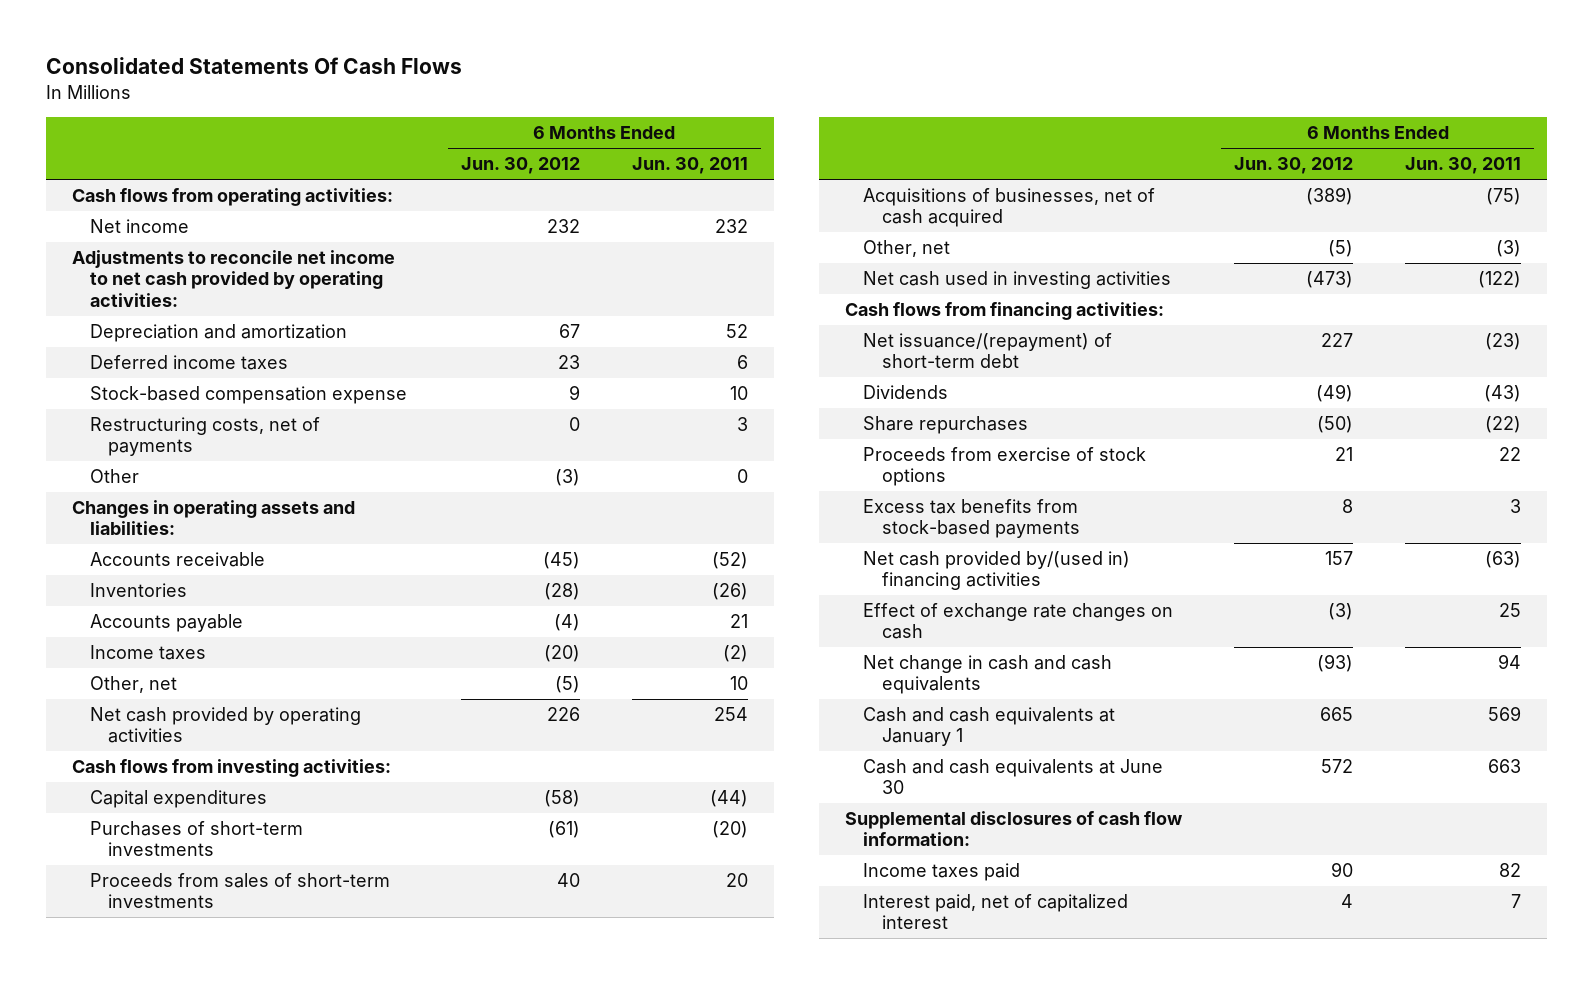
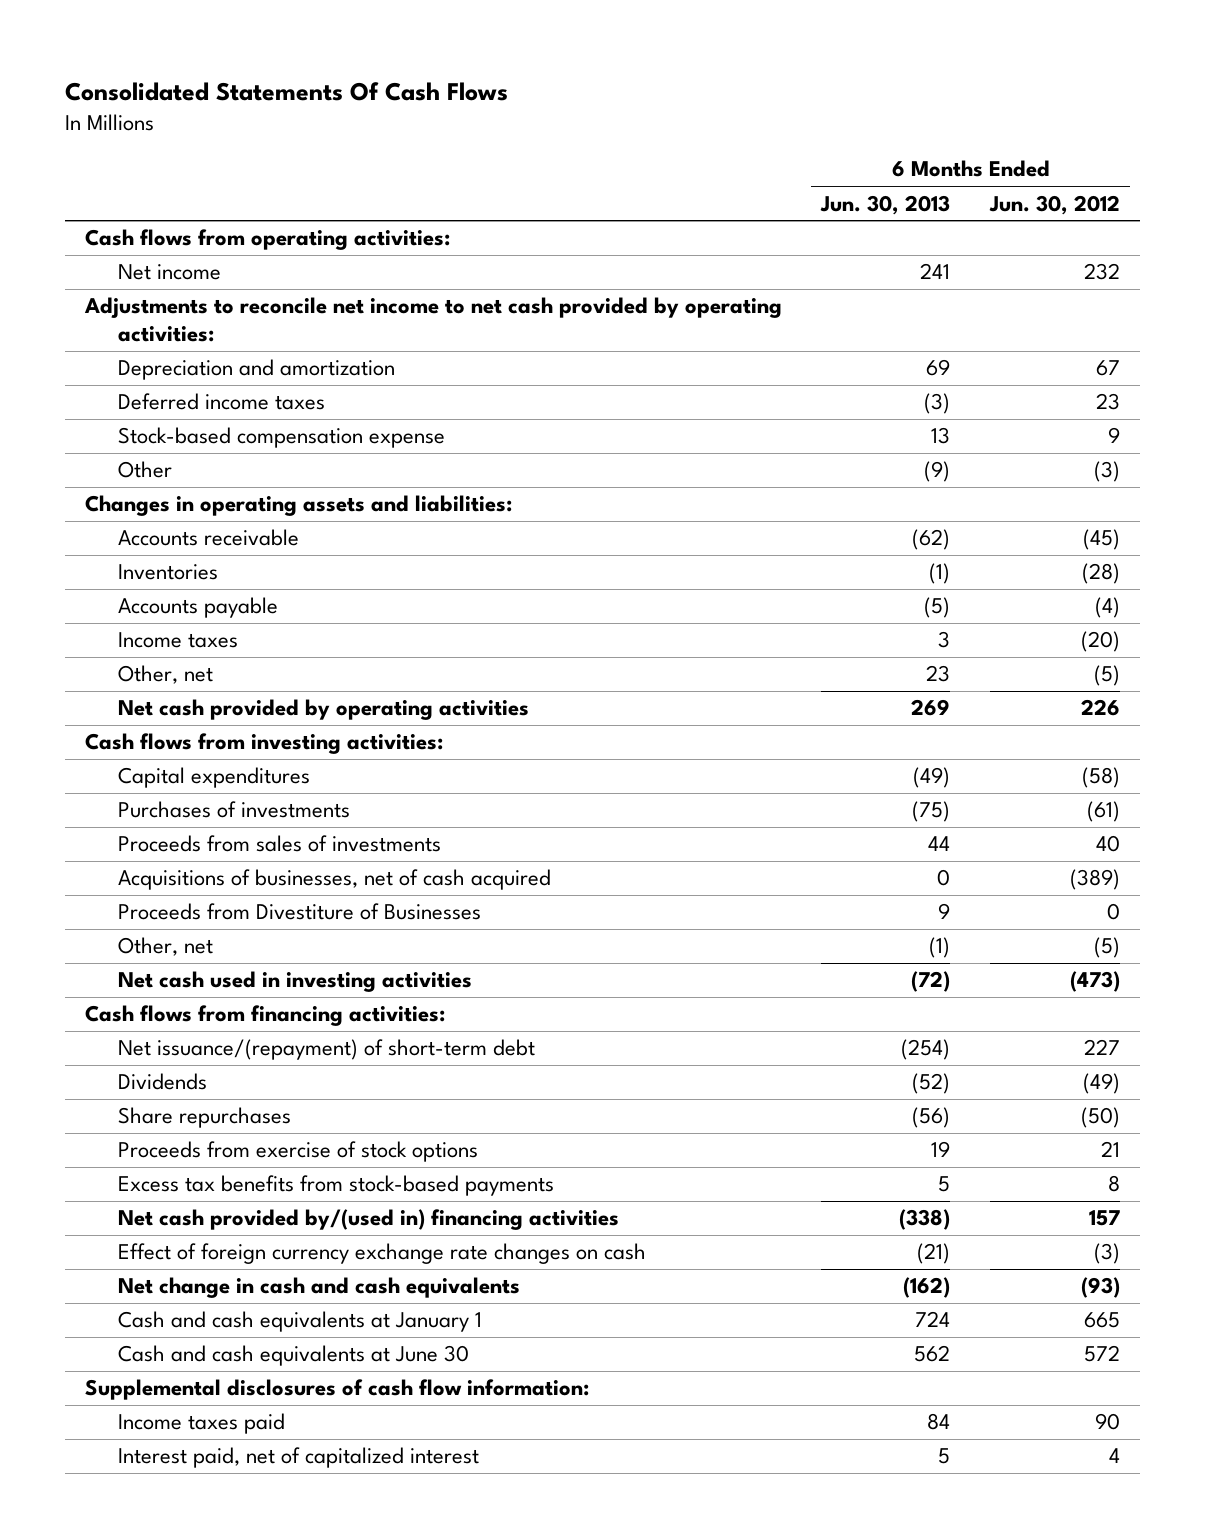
[631,157,748,175] Jun. 30, 2011 -> none
none -> [820,194,951,215] Jun. 30, 2013
[90,417,321,457] Restructuring costs, net of payments -> none
[90,821,304,857] Purchases of short-term investments -> [117,801,350,819] Purchases of investments
[90,873,391,909] Proceeds from sales of short-term investments -> [117,835,441,853] Proceeds from sales of investments
none -> [117,903,481,921] Proceeds from Divestiture of Businesses
[863,603,1174,640] Effect of exchange rate changes on cash -> [117,1243,646,1265] Effect of foreign currency exchange rate changes on cash

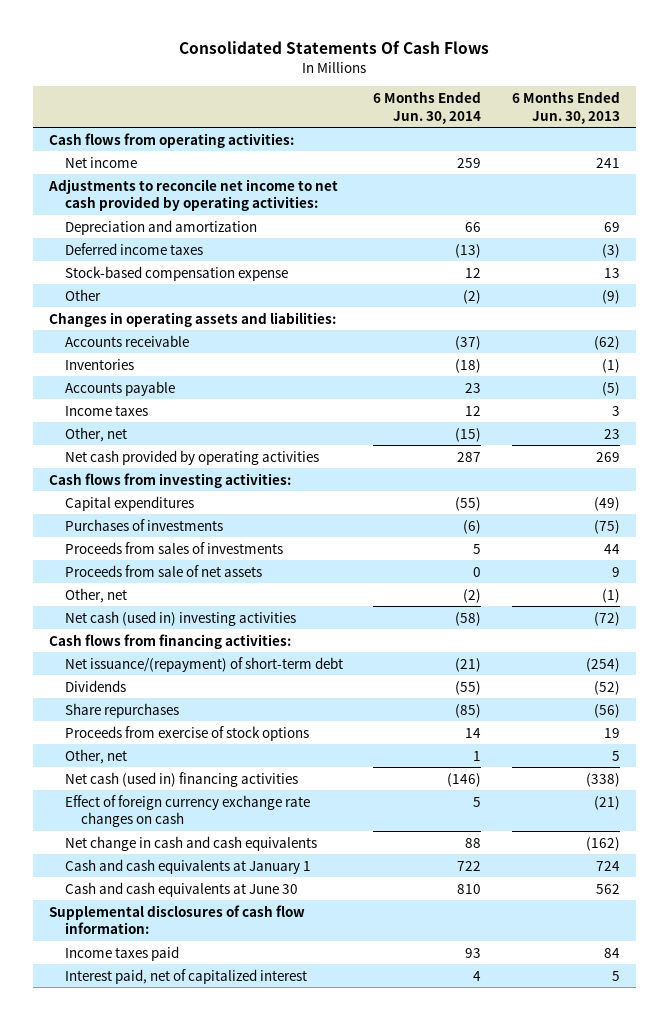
[988,194,1120,215] Jun. 30, 2012 -> none
none -> [373,91,482,124] 6 Months Ended Jun. 30, 2014
[117,869,551,891] Acquisitions of businesses, net of cash acquired -> none
[117,903,481,921] Proceeds from Divestiture of Businesses -> none
none -> [64,564,262,577] Proceeds from sale of net assets
[117,971,472,993] Net cash used in investing activities -> [64,610,296,626] Net cash (used in) investing activities
[117,1175,554,1197] Excess tax benefits from stock-based payments -> [64,748,127,764] Other, net
[117,1209,619,1231] Net cash provided by/(used in) financing activities -> [64,771,298,787] Net cash (used in) financing activities

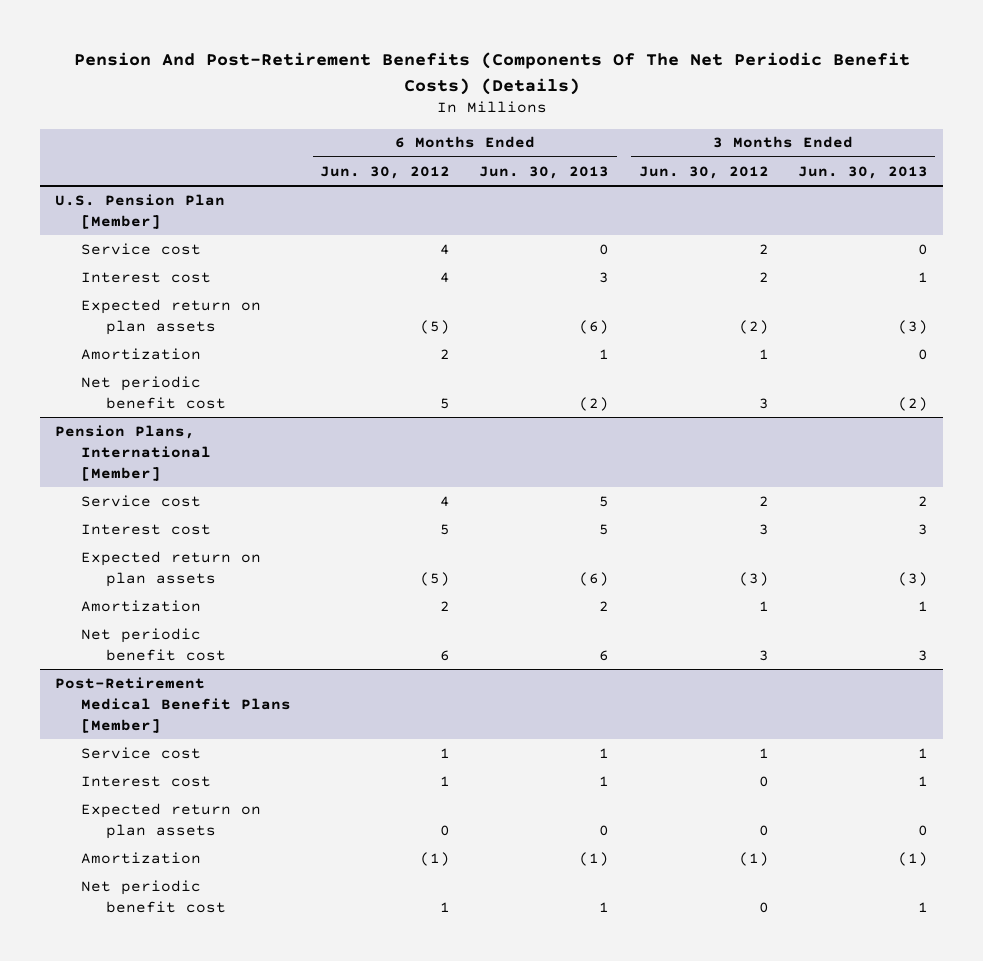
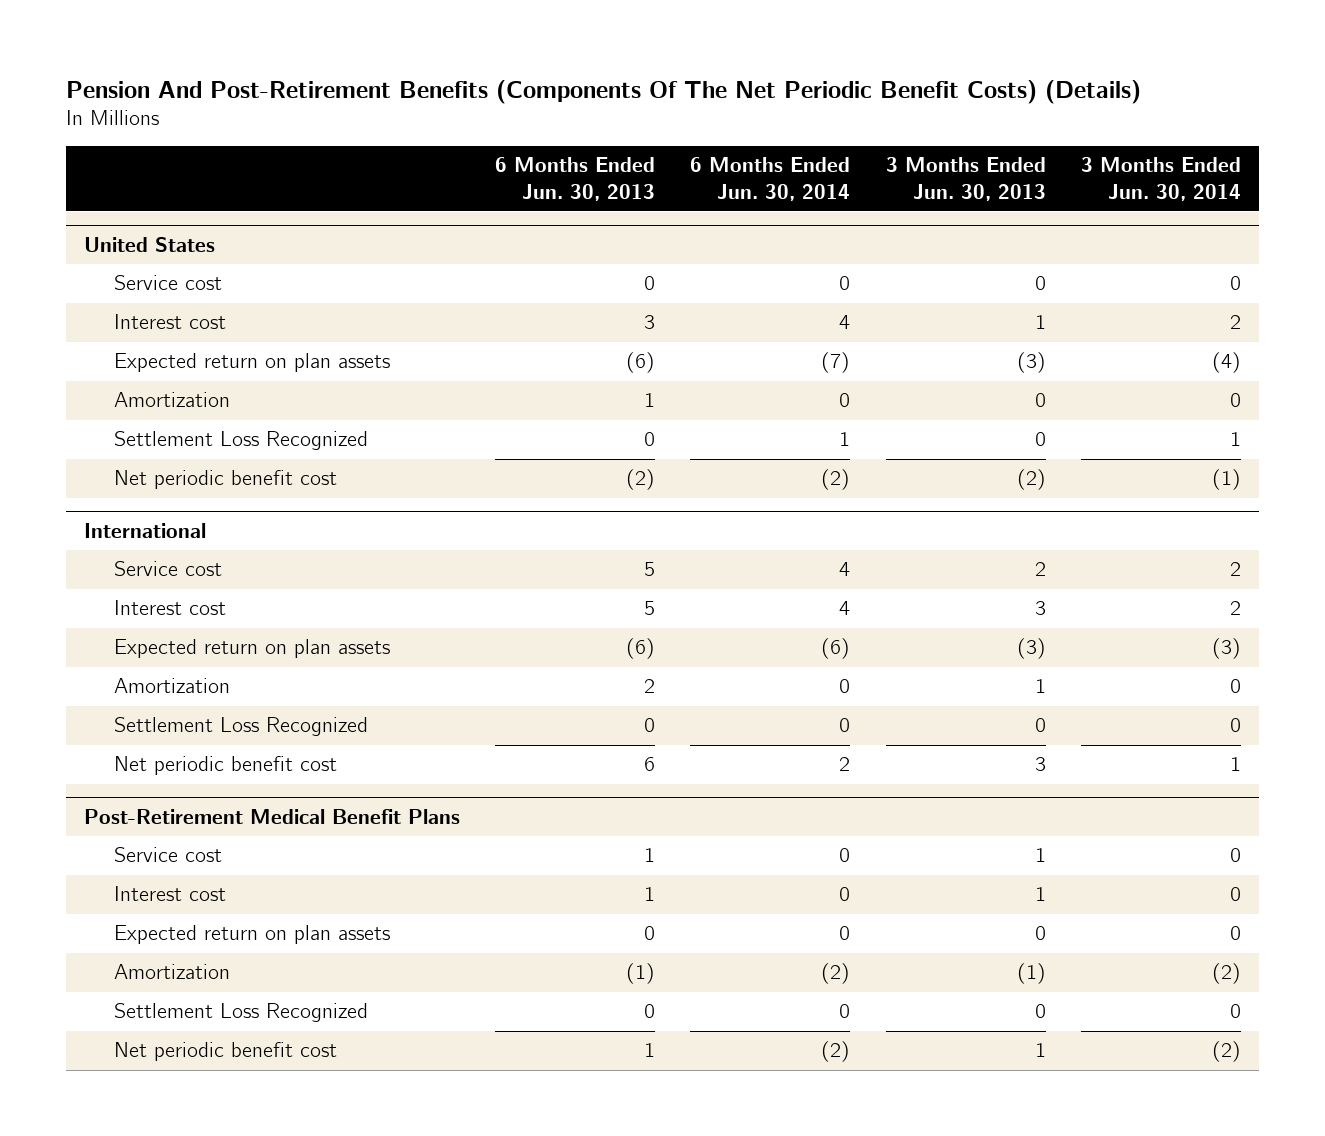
[319,165,450,179] Jun. 30, 2012 -> none
[638,165,769,179] Jun. 30, 2012 -> none
none -> [690,157,851,201] 6 Months Ended Jun. 30, 2014
none -> [1081,157,1242,201] 3 Months Ended Jun. 30, 2014
[55,193,226,229] U.S. Pension Plan [Member] -> none
none -> [83,236,215,252] United States
none -> [114,431,369,451] Settlement Loss Recognized
[55,424,211,481] Pension Plans, International [Member] -> none
none -> [83,522,206,538] International
none -> [114,717,369,737] Settlement Loss Recognized
[55,676,291,733] Post-Retirement Medical Benefit Plans [Member] -> [83,808,460,824] Post-Retirement Medical Benefit Plans
none -> [114,1003,369,1023] Settlement Loss Recognized

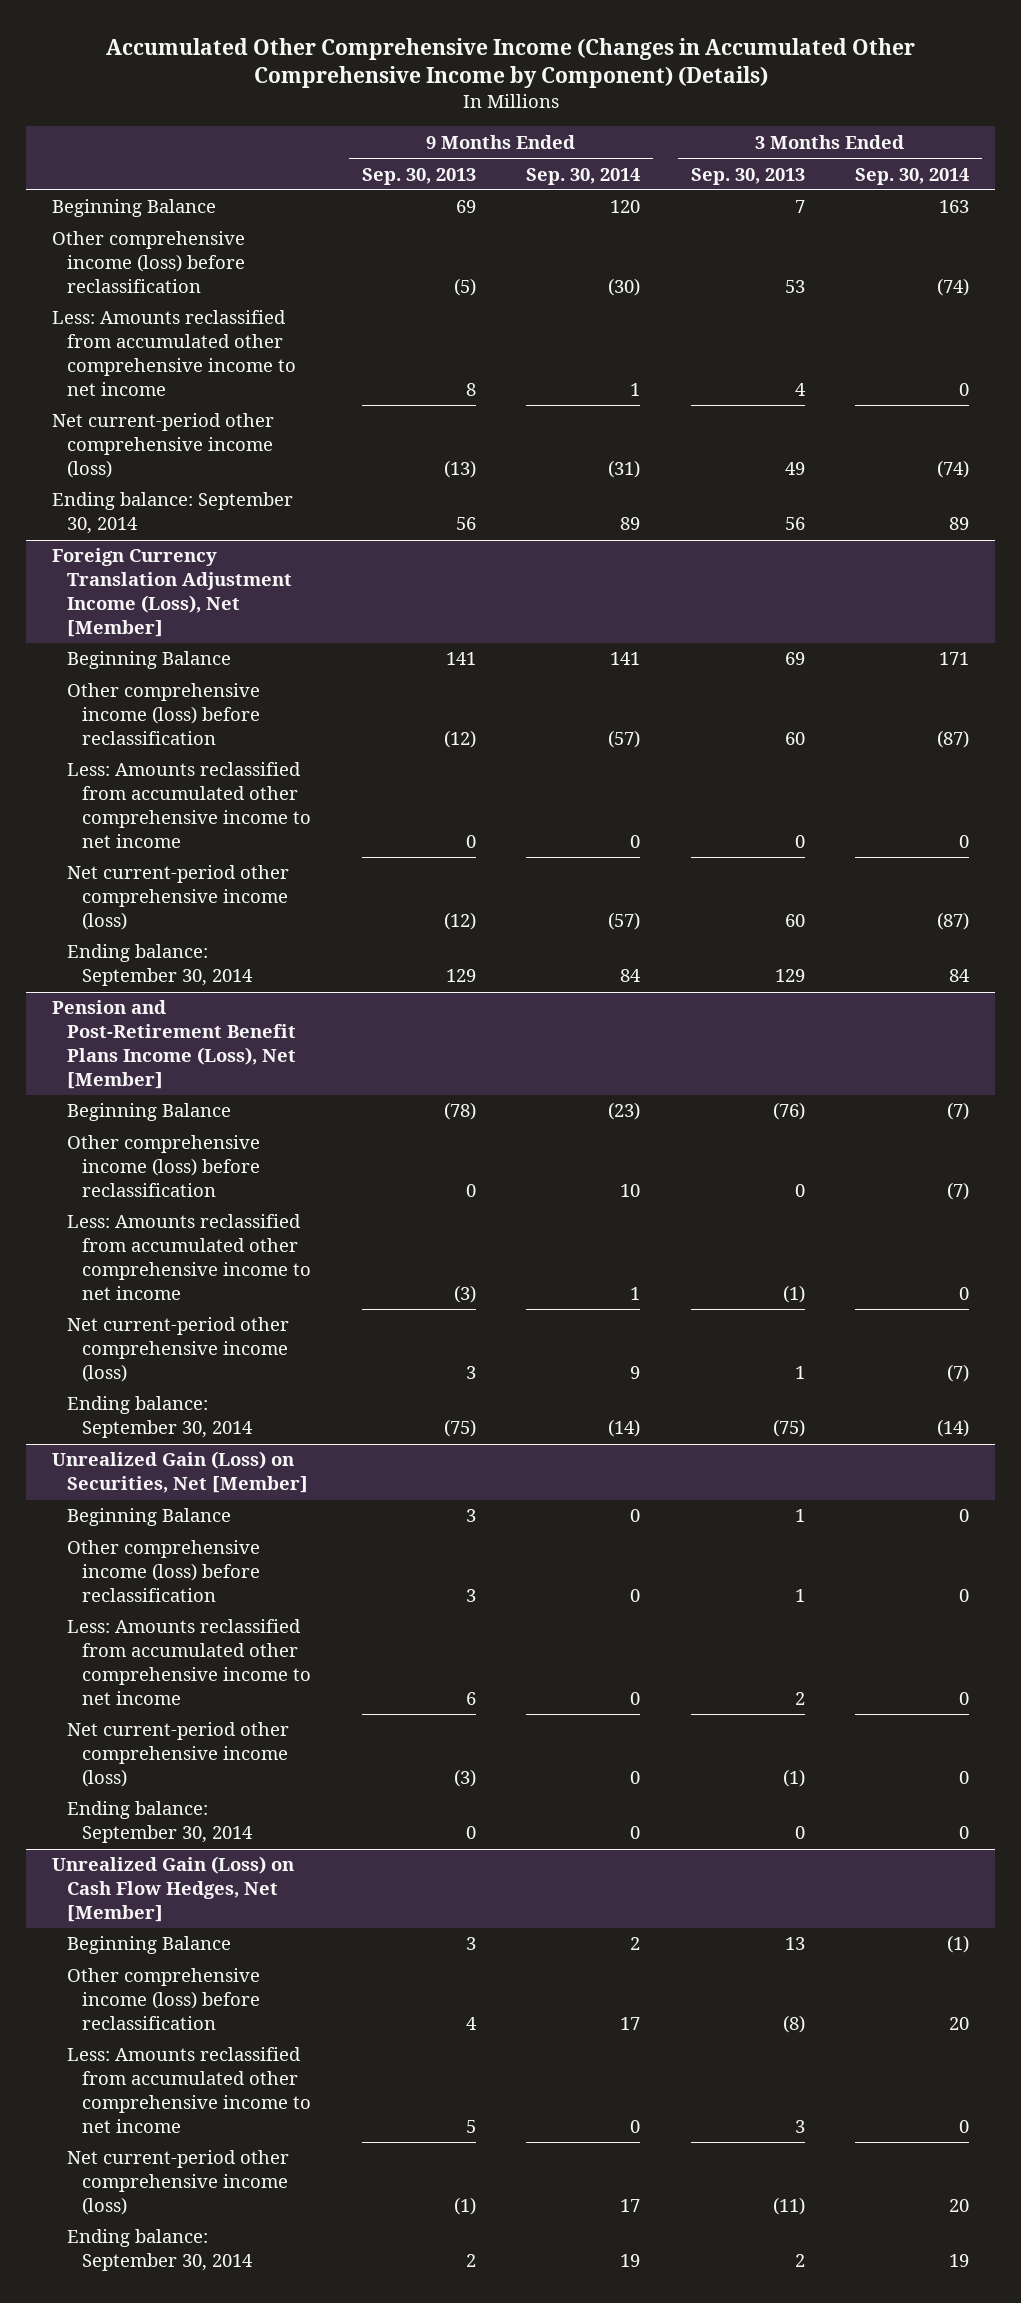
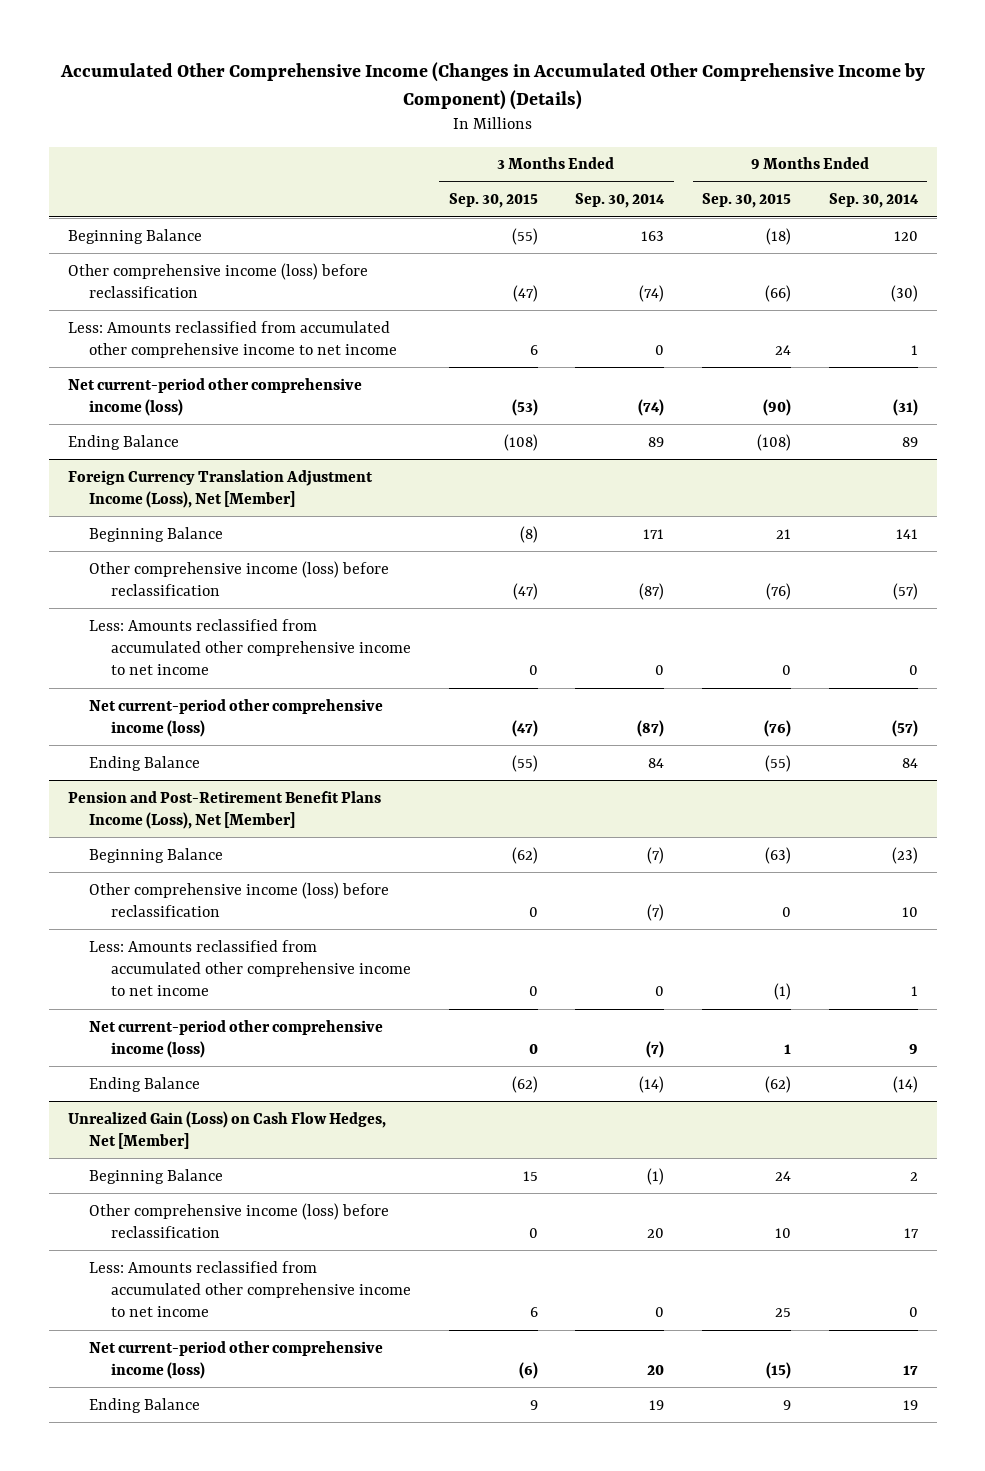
[361,167,476,185] Sep. 30, 2013 -> none
[690,167,805,185] Sep. 30, 2013 -> none
none -> [448,193,538,209] Sep. 30, 2015
none -> [701,193,791,209] Sep. 30, 2015
[51,492,293,535] Ending balance: September 30, 2014 -> [67,434,179,450] Ending Balance
[66,944,254,987] Ending balance: September 30, 2014 -> [89,755,201,771] Ending Balance
[51,1451,308,1494] Unrealized Gain (Loss) on Securities, Net [Member] -> none
[66,1508,231,1527] Beginning Balance -> none
[66,1540,261,1603] Other comprehensive income (loss) before reclassification -> none
[66,1619,312,1705] Less: Amounts reclassified from accumulated other comprehensive income to net income -> none
[66,1722,289,1788] Net current-period other comprehensive income (loss) -> none
[66,1801,254,1844] Ending balance: September 30, 2014 -> none
[66,1396,254,1439] Ending balance: September 30, 2014 -> [89,1076,201,1092] Ending Balance
[66,2229,254,2272] Ending balance: September 30, 2014 -> [89,1397,201,1413] Ending Balance

